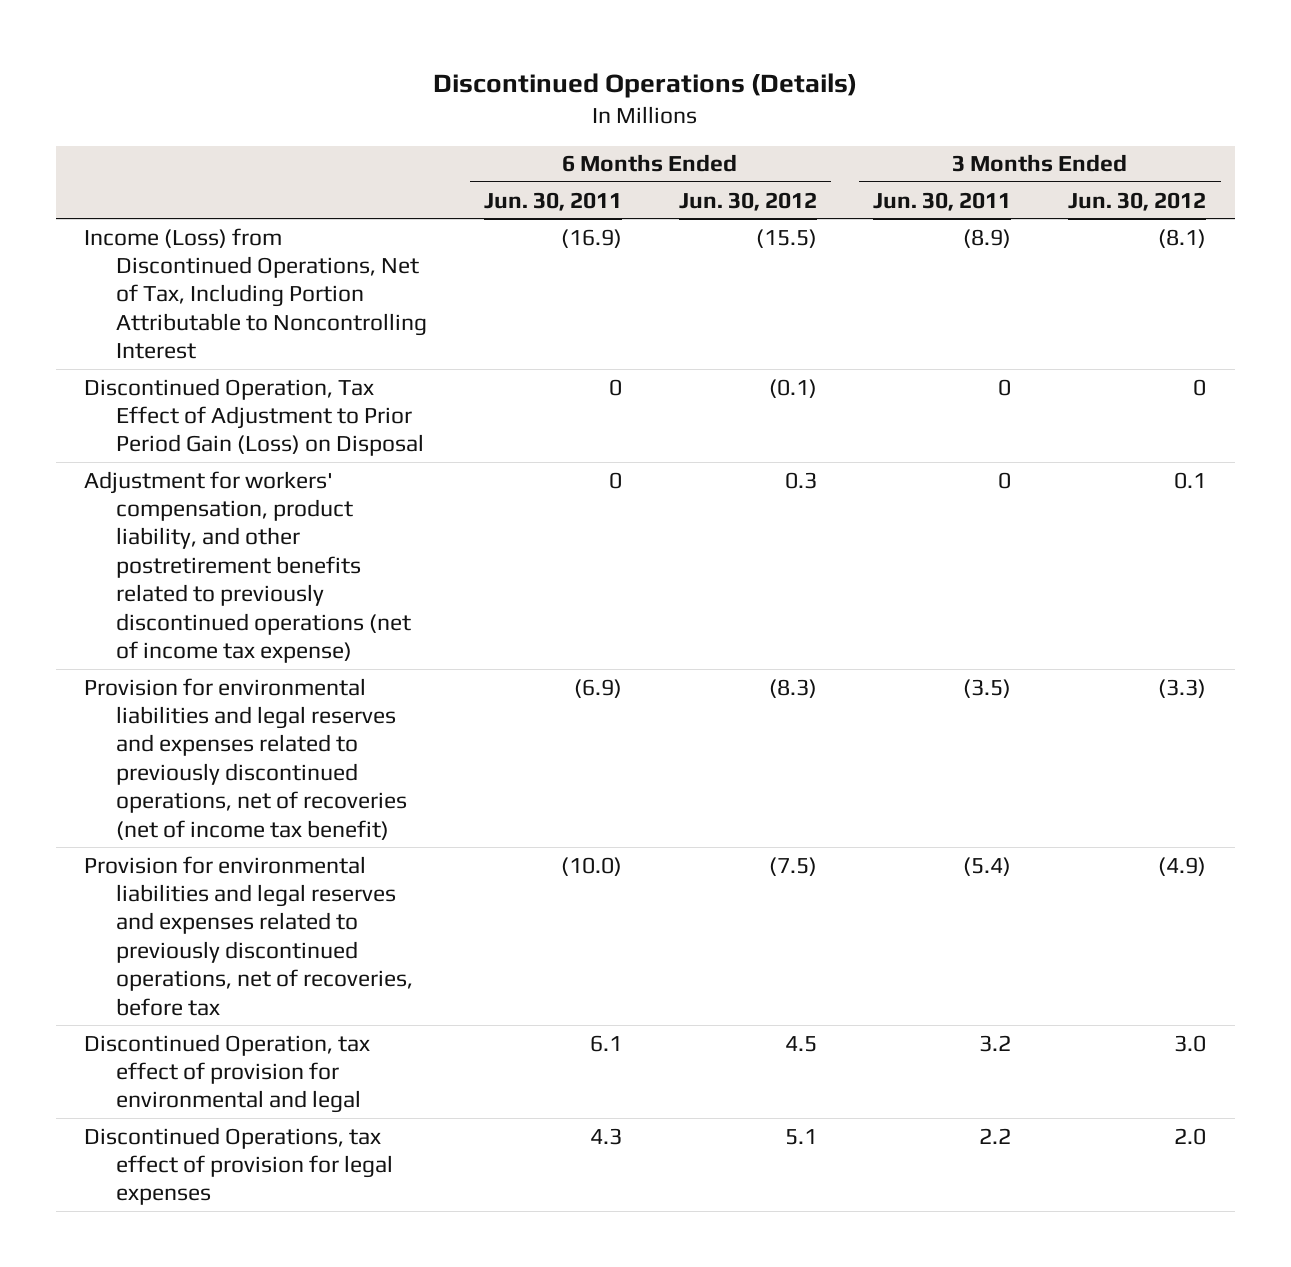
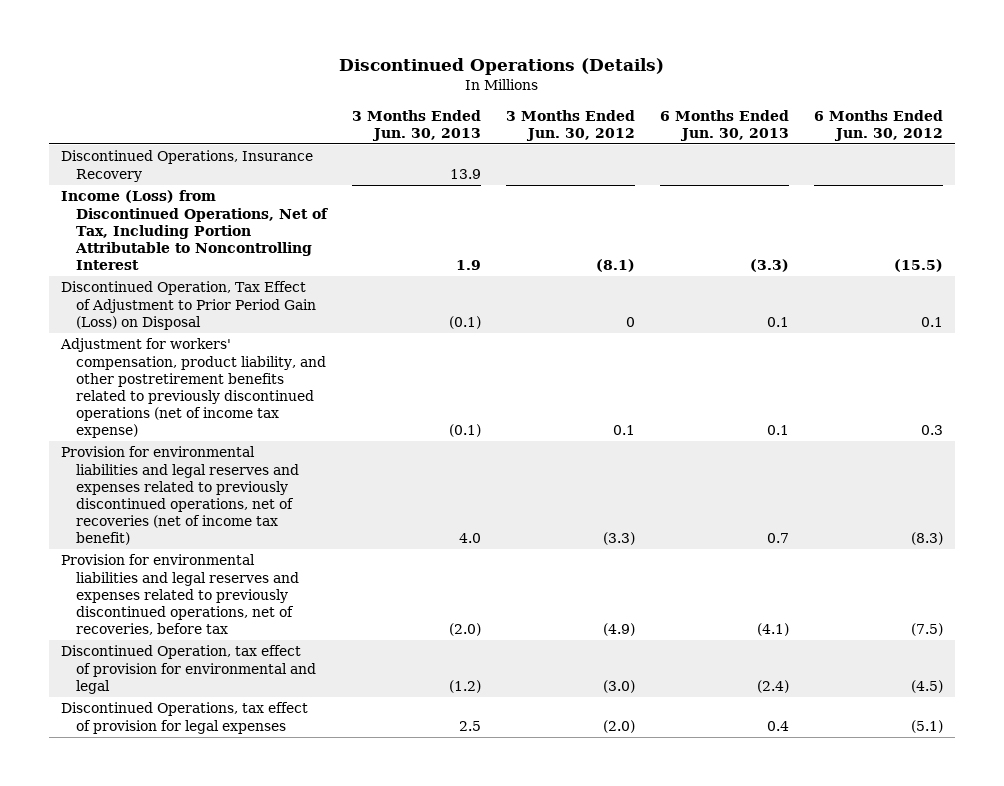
[483,191,622,211] Jun. 30, 2011 -> none
[873,191,1012,211] Jun. 30, 2011 -> none
none -> [351,109,481,141] 3 Months Ended Jun. 30, 2013
none -> [659,109,789,141] 6 Months Ended Jun. 30, 2013
none -> [61,150,314,182] Discontinued Operations, Insurance Recovery
[768,378,817,398] (0.1) -> [920,316,943,327] 0.1
[784,1035,817,1052] 4.5 -> [910,679,943,693] (4.5)
[1174,1034,1207,1052] 3.0 -> [602,679,635,693] (3.0)
[784,1128,817,1145] 5.1 -> [910,719,943,733] (5.1)
[1174,1127,1207,1145] 2.0 -> [602,719,635,733] (2.0)

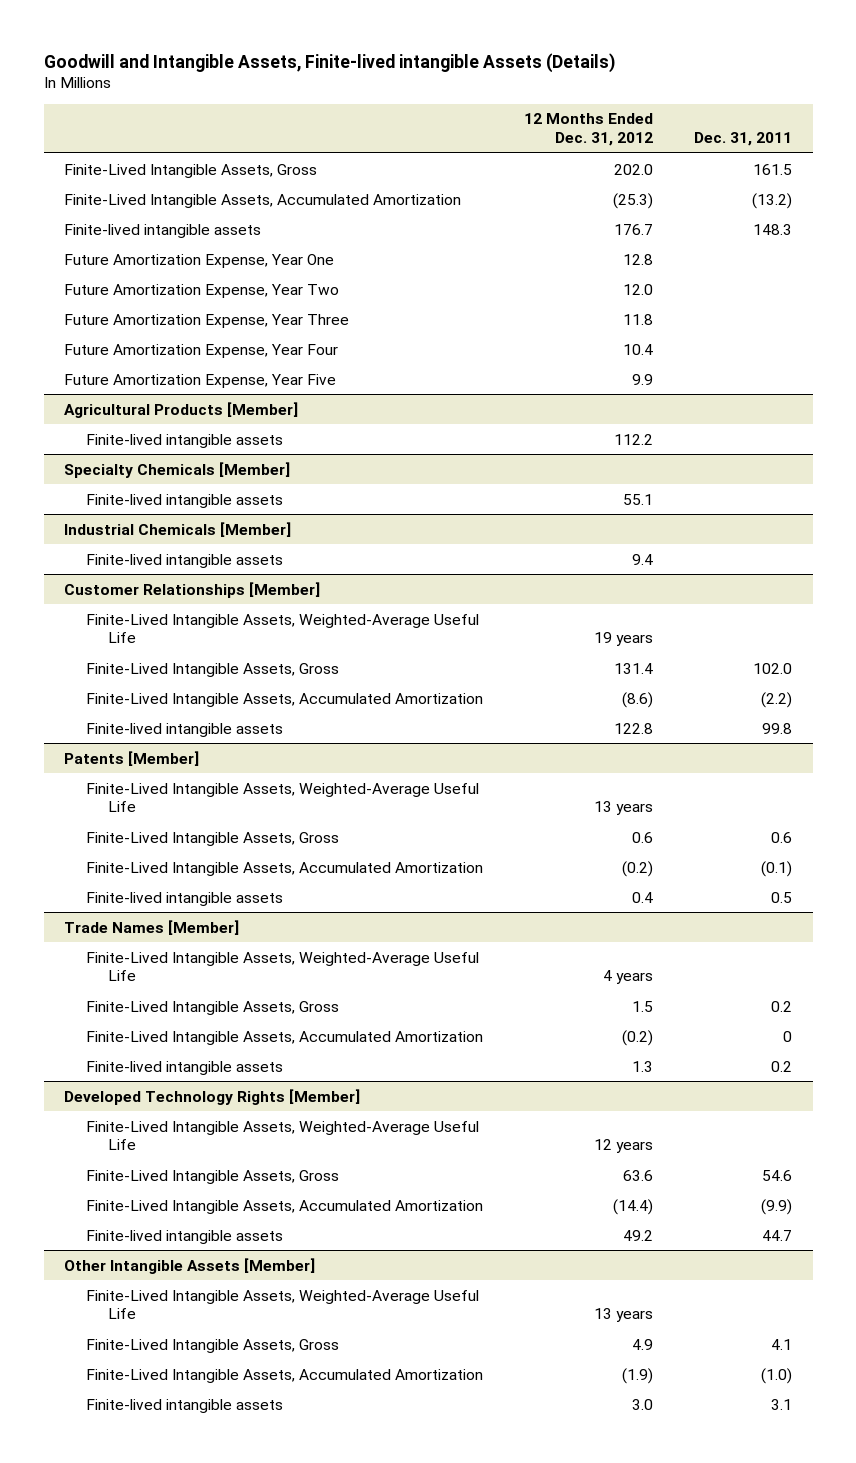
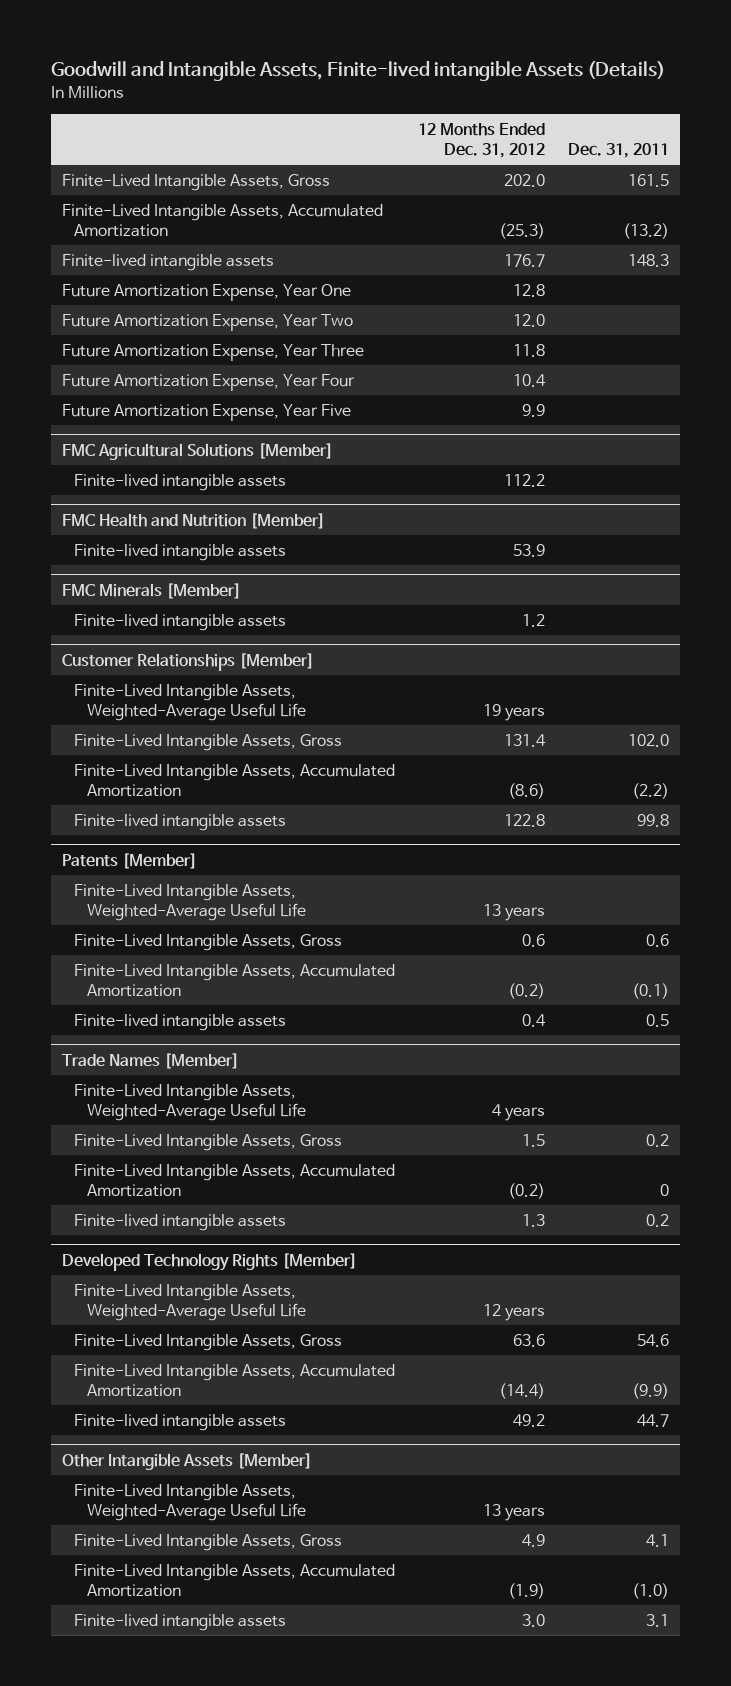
[64,401,299,418] Agricultural Products [Member] -> none
none -> [62,442,334,460] FMC Agricultural Solutions [Member]
[64,461,291,478] Specialty Chemicals [Member] -> none
[64,521,292,537] Industrial Chemicals [Member] -> none
none -> [62,512,326,529] FMC Health and Nutrition [Member]
[623,493,654,505] 55.1 -> [513,543,546,557] 53.9
none -> [62,582,242,599] FMC Minerals [Member]
[632,553,654,565] 9.4 -> [522,613,546,627] 1.2

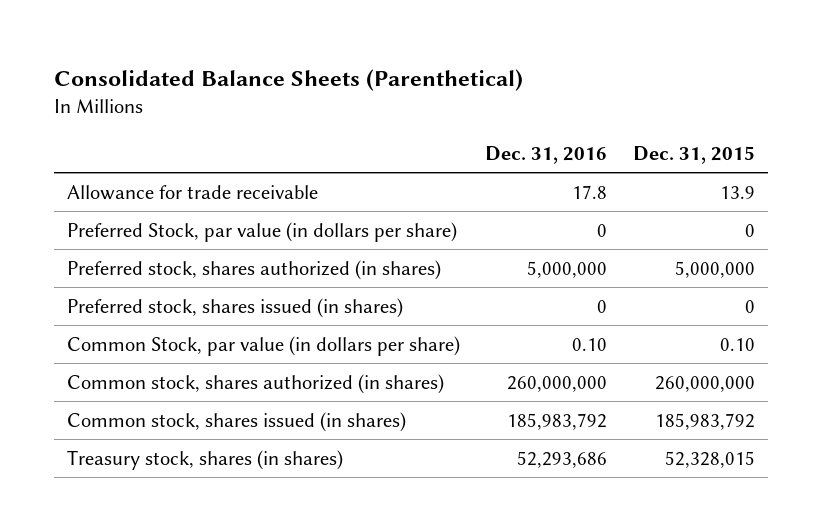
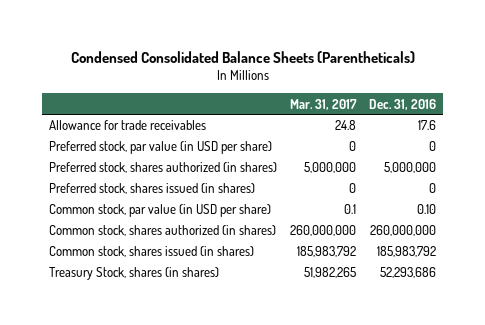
[53,68,523,91] Consolidated Balance Sheets (Parenthetical) -> [70,50,415,63] Condensed Consolidated Balance Sheets (Parentheticals)
[633,145,756,164] Dec. 31, 2015 -> none
none -> [290,98,358,110] Mar. 31, 2017
[66,184,318,200] Allowance for trade receivable -> [48,120,206,131] Allowance for trade receivables
[572,184,608,199] 17.8 -> [418,120,437,131] 17.6
[66,221,457,242] Preferred Stock, par value (in dollars per share) -> [48,141,272,155] Preferred stock, par value (in USD per share)
[66,335,460,356] Common Stock, par value (in dollars per share) -> [48,204,271,218] Common stock, par value (in USD per share)
[66,449,343,470] Treasury stock, shares (in shares) -> [48,267,219,281] Treasury Stock, shares (in shares)

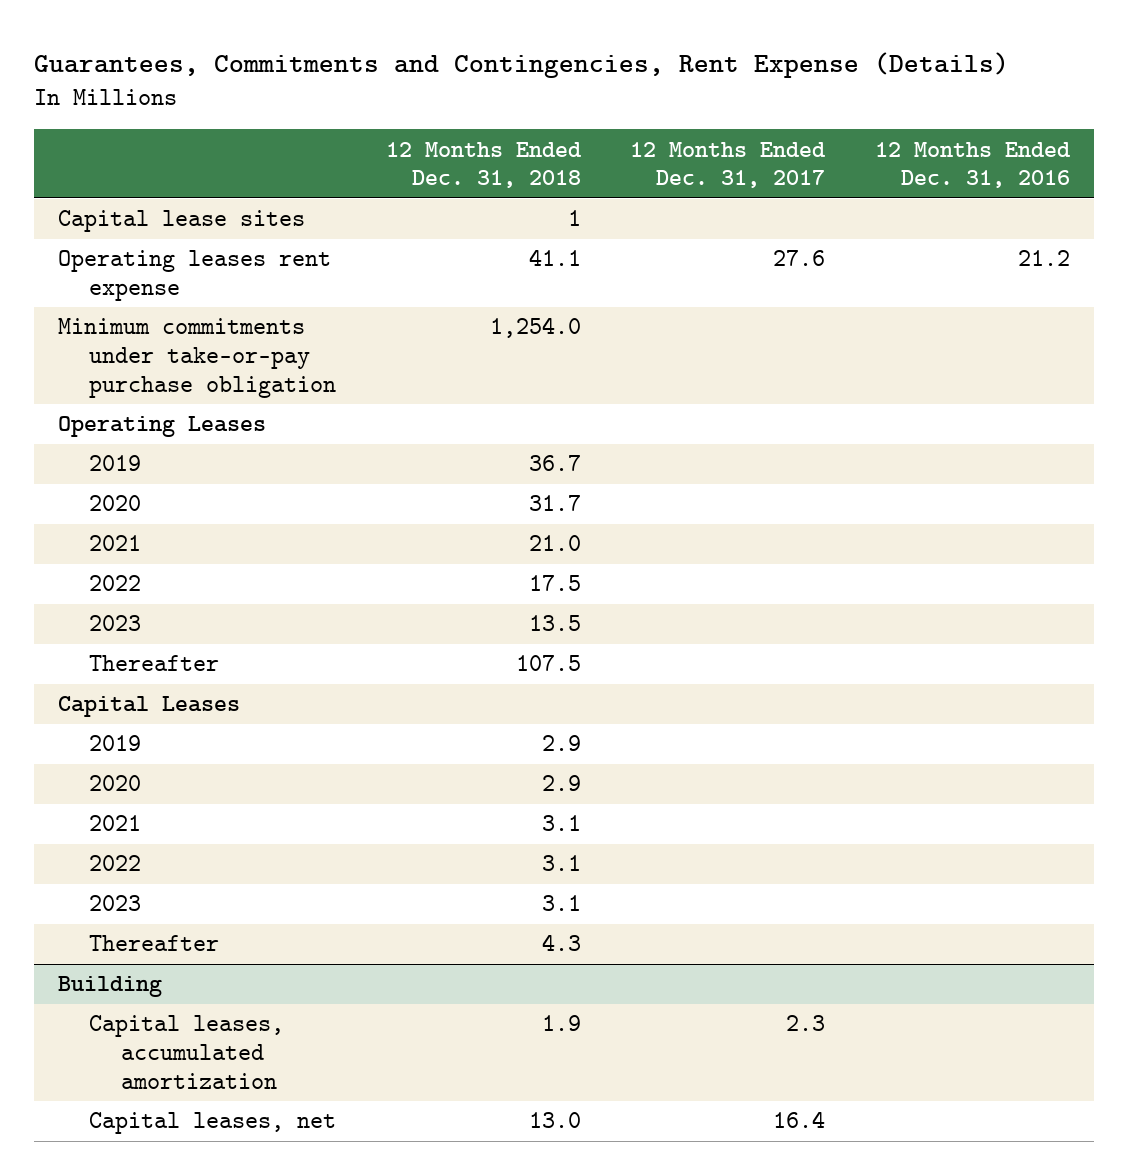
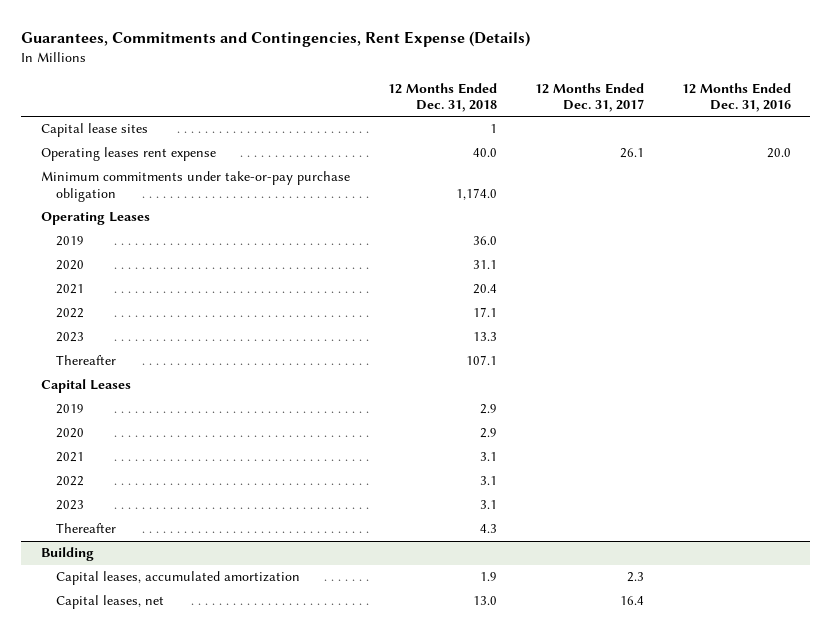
[528,249,581,267] 41.1 -> [472,148,497,158] 40.0
[773,250,826,267] 27.6 -> [619,148,644,159] 26.1
[1017,250,1070,267] 21.2 -> [766,148,791,159] 20.0
[489,317,581,339] 1,254.0 -> [455,187,497,200] 1,174.0
[528,455,581,472] 36.7 -> [472,236,497,246] 36.0
[528,495,581,512] 31.7 -> [472,260,497,270] 31.1
[528,535,581,552] 21.0 -> [472,284,497,295] 20.4
[528,575,581,592] 17.5 -> [472,307,497,318] 17.1
[528,615,581,632] 13.5 -> [472,332,497,342] 13.3
[515,655,581,672] 107.5 -> [465,355,497,366] 107.1

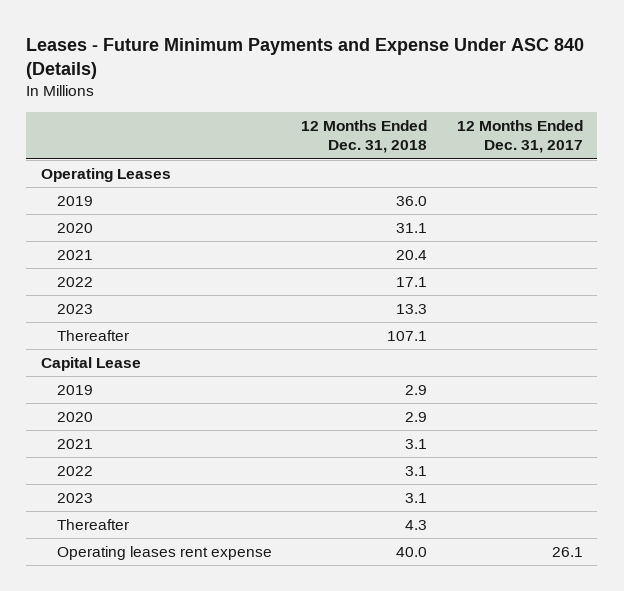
[21,31,531,48] Guarantees, Commitments and Contingencies, Rent Expense (Details) -> [26,37,585,79] Leases - Future Minimum Payments and Expense Under ASC 840 (Details)
[681,82,791,113] 12 Months Ended Dec. 31, 2016 -> none
[40,123,148,138] Capital lease sites -> none
[40,171,350,202] Minimum commitments under take-or-pay purchase obligation -> none
[40,379,131,394] Capital Leases -> [41,357,142,372] Capital Lease
[40,547,94,562] Building -> none
[55,571,300,586] Capital leases, accumulated amortization -> none
[55,595,164,610] Capital leases, net -> none
[40,147,216,162] Operating leases rent expense -> [56,546,272,561] Operating leases rent expense

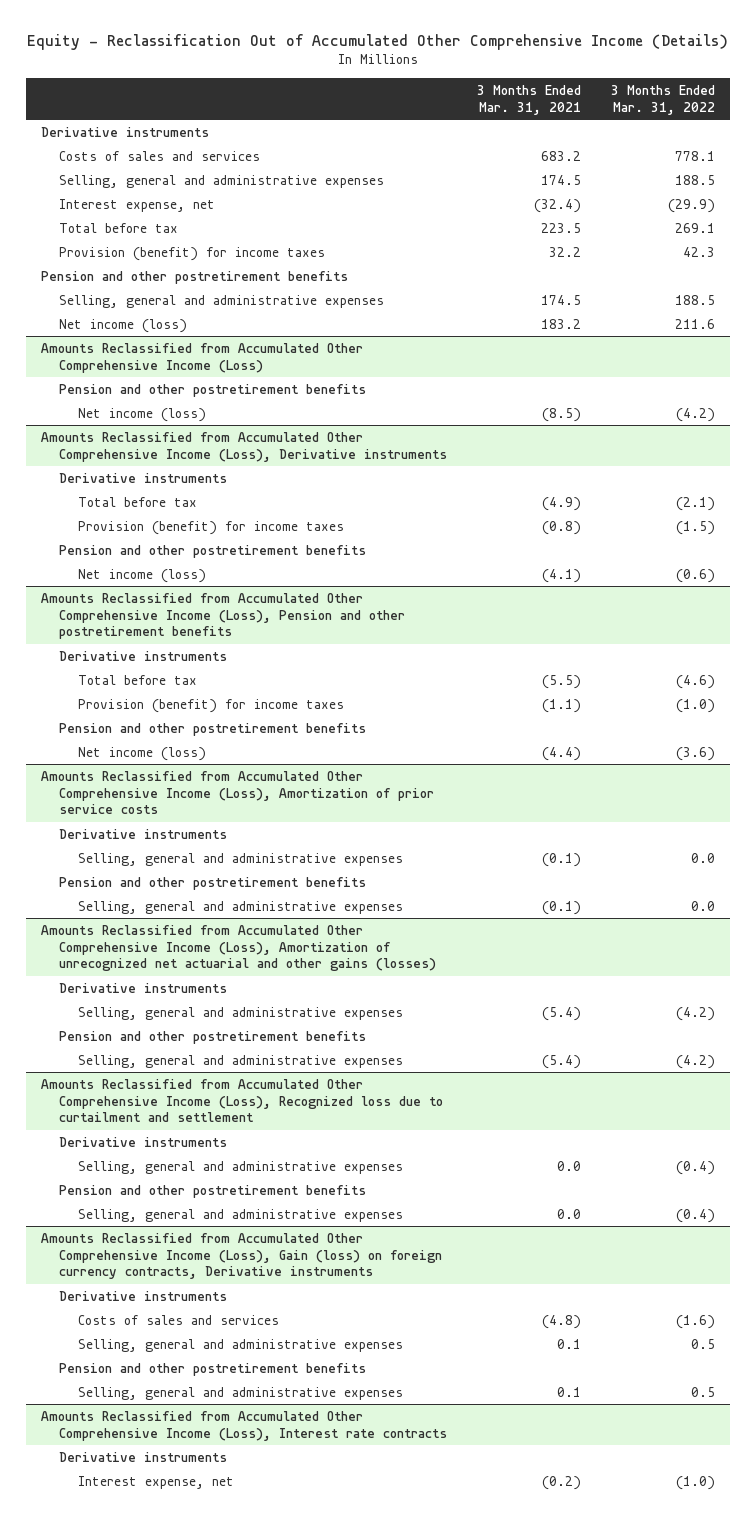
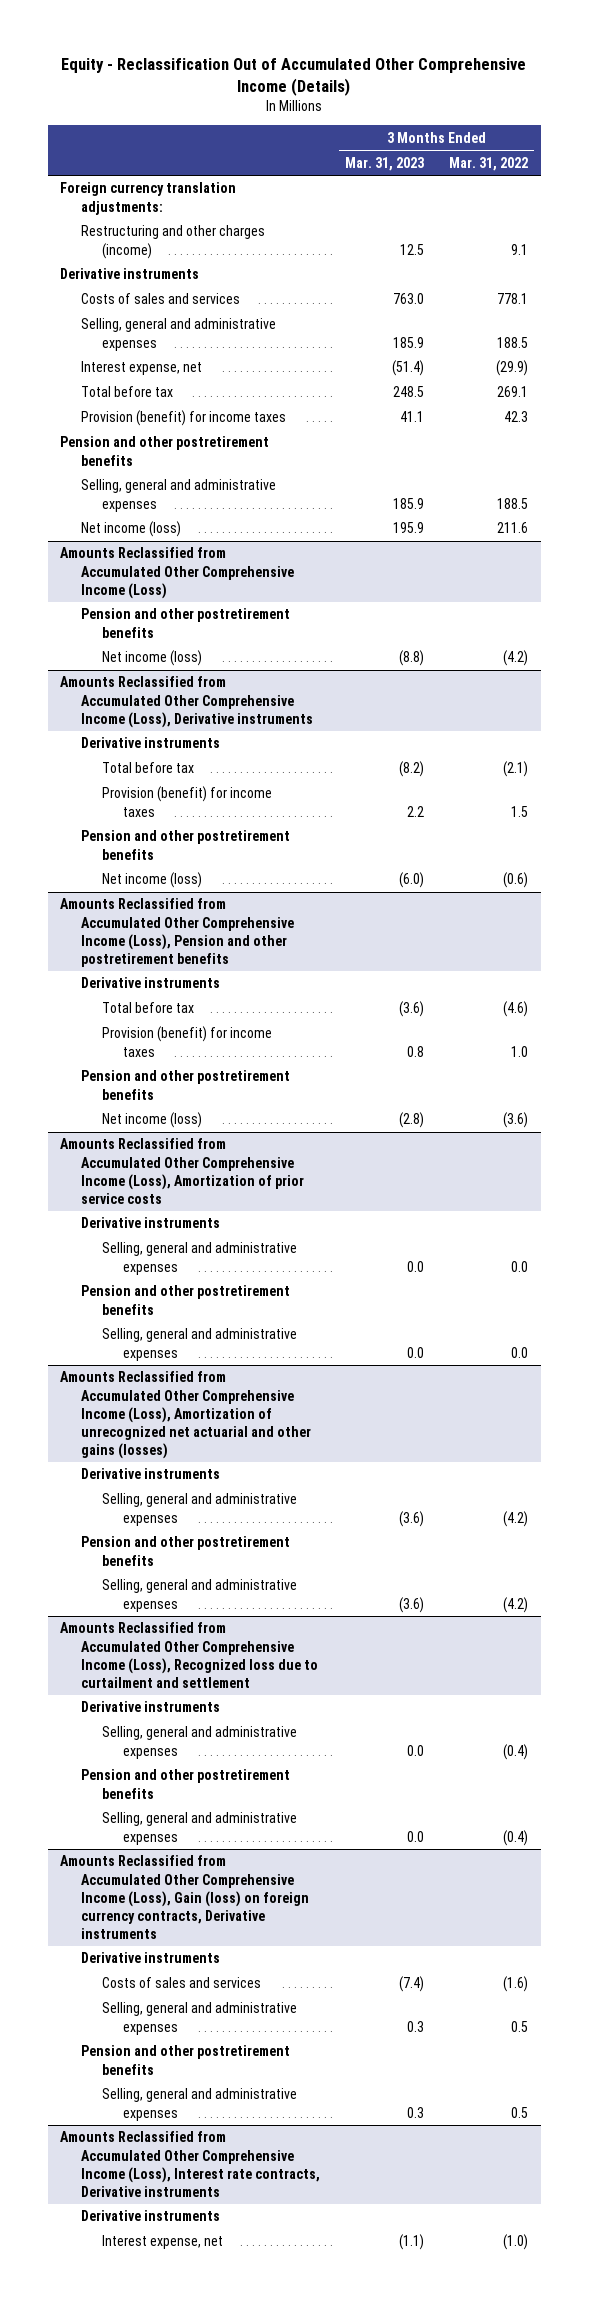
[477,84,582,115] 3 Months Ended Mar. 31, 2021 -> none
none -> [345,156,425,171] Mar. 31, 2023
none -> [60,182,237,215] Foreign currency translation adjustments:
none -> [81,225,266,259] Restructuring and other charges (income)
[676,520,716,535] (1.5) -> [511,805,529,817] 1.5
[676,698,716,713] (1.0) -> [511,1045,529,1057] 1.0
[40,1410,448,1441] Amounts Reclassified from Accumulated Other Comprehensive Income (Loss), Interest rate contracts -> [60,2131,321,2197] Amounts Reclassified from Accumulated Other Comprehensive Income (Loss), Interest rate contracts, Derivative instruments

